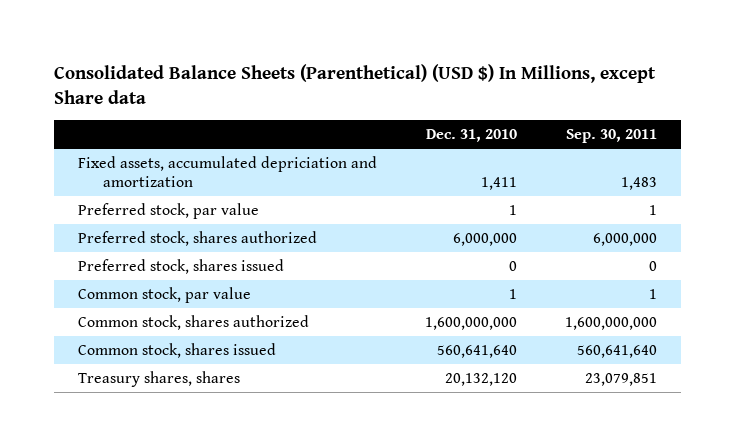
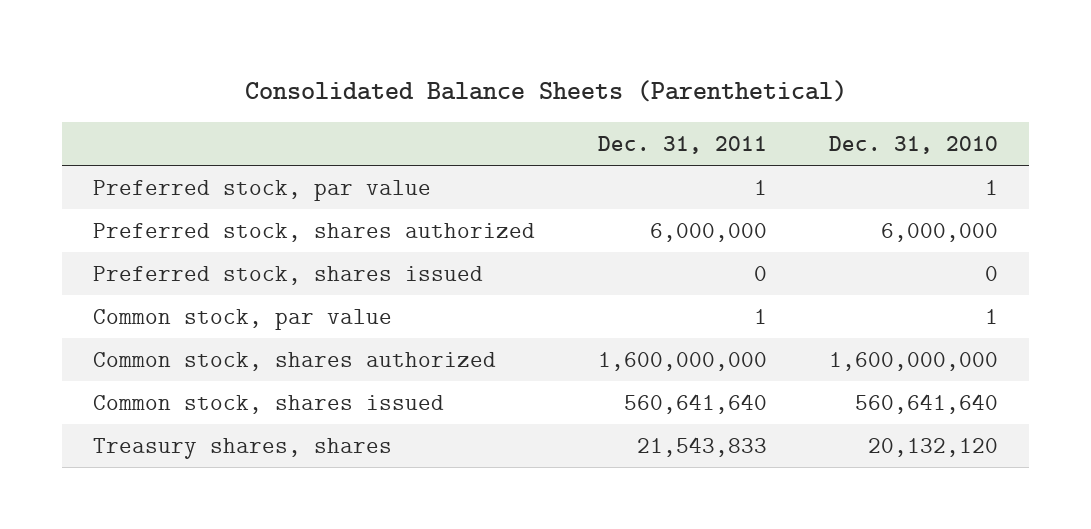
[53,63,656,104] Consolidated Balance Sheets (Parenthetical) (USD $) In Millions, except Share data -> [244,79,847,102] Consolidated Balance Sheets (Parenthetical)
[566,128,658,143] Sep. 30, 2011 -> none
none -> [597,135,767,154] Dec. 31, 2011
[77,156,377,188] Fixed assets, accumulated depriciation and amortization -> none

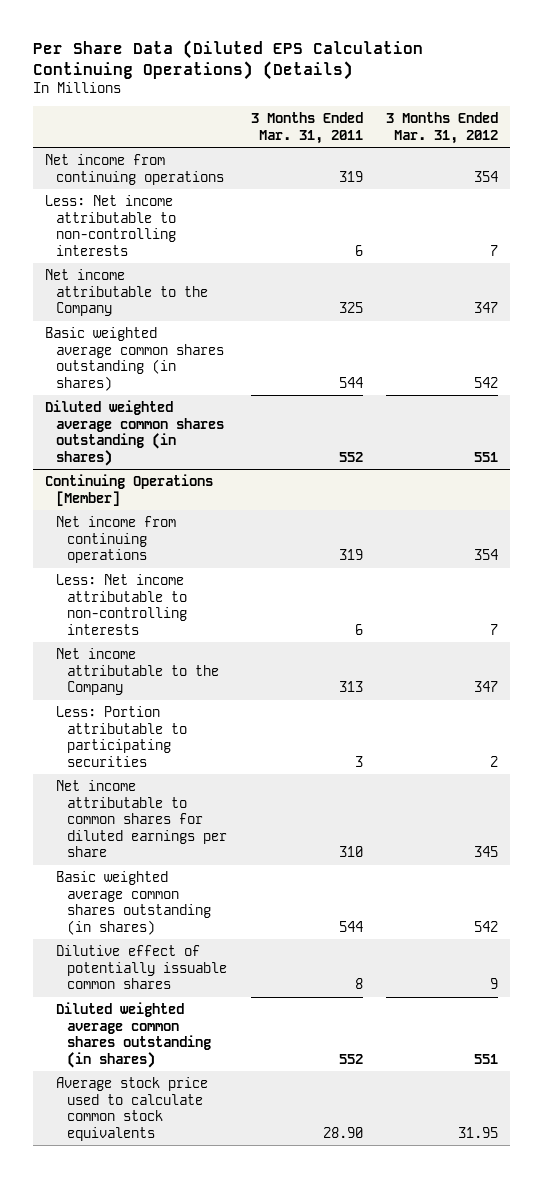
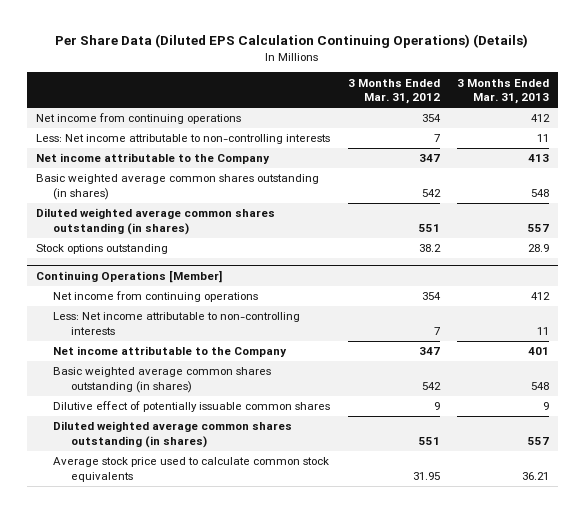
[250,111,363,144] 3 Months Ended Mar. 31, 2011 -> none
none -> [456,78,549,105] 3 Months Ended Mar. 31, 2013
none -> [35,244,168,255] Stock options outstanding
[55,705,188,767] Less: Portion attributable to participating securities -> none
[55,779,228,858] Net income attributable to common shares for diluted earnings per share -> none

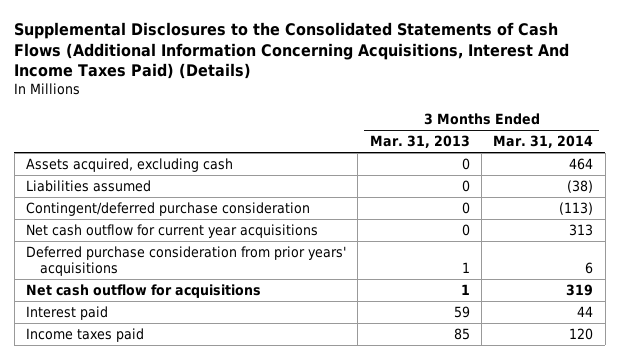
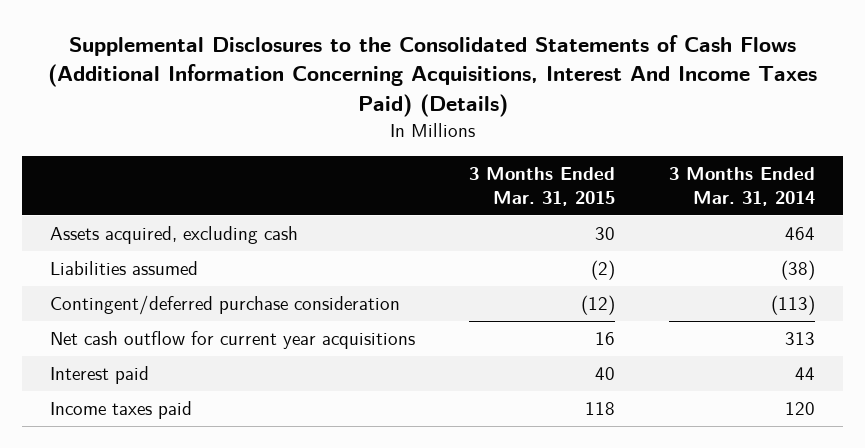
[369,135,470,149] Mar. 31, 2013 -> none
none -> [469,166,616,206] 3 Months Ended Mar. 31, 2015
[25,246,346,276] Deferred purchase consideration from prior years' acquisitions -> none
[25,284,261,299] Net cash outflow for acquisitions -> none

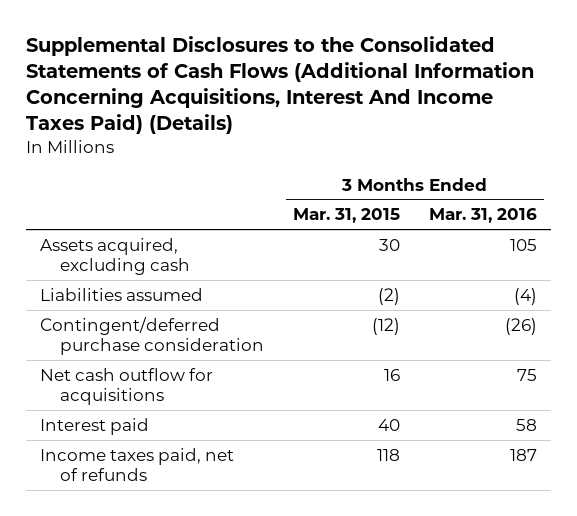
[669,166,816,206] 3 Months Ended Mar. 31, 2014 -> none
none -> [428,208,537,224] Mar. 31, 2016
[49,331,415,350] Net cash outflow for current year acquisitions -> [40,367,214,406] Net cash outflow for acquisitions
[49,401,192,420] Income taxes paid -> [40,447,235,482] Income taxes paid, net of refunds

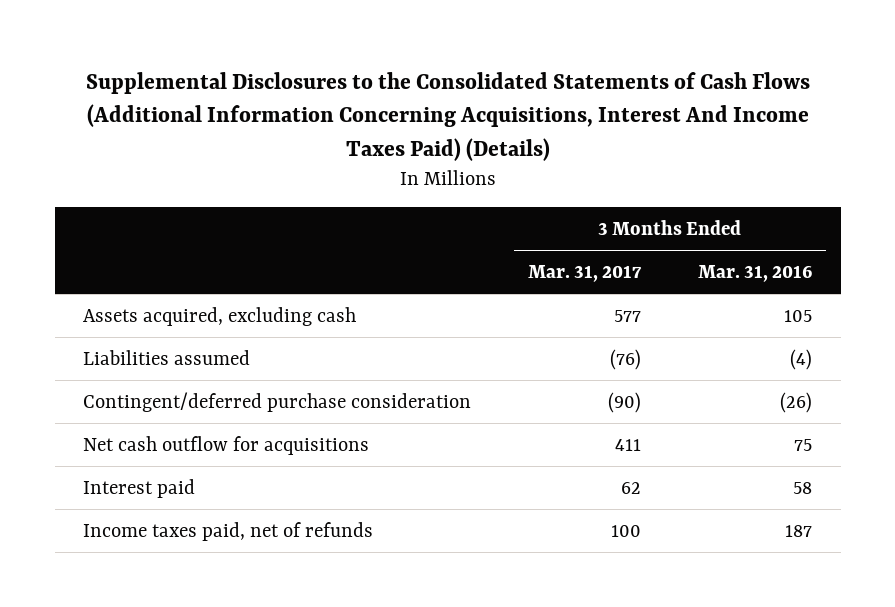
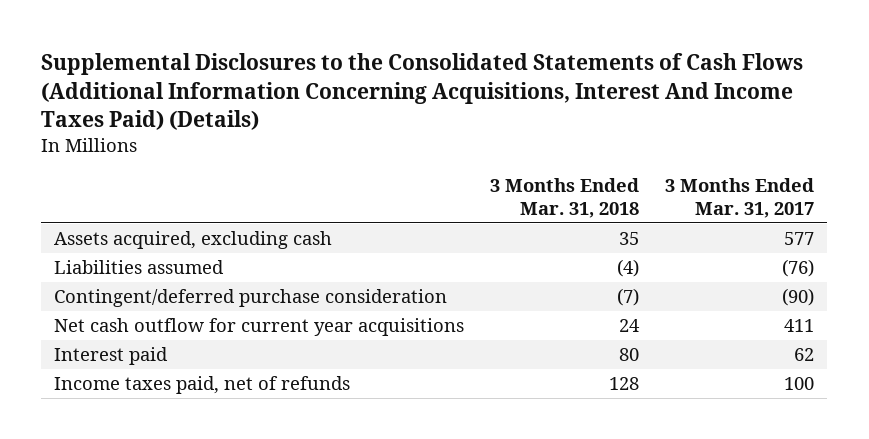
[698,265,813,283] Mar. 31, 2016 -> none
none -> [490,177,640,218] 3 Months Ended Mar. 31, 2018
[83,435,370,455] Net cash outflow for acquisitions -> [54,318,465,337] Net cash outflow for current year acquisitions

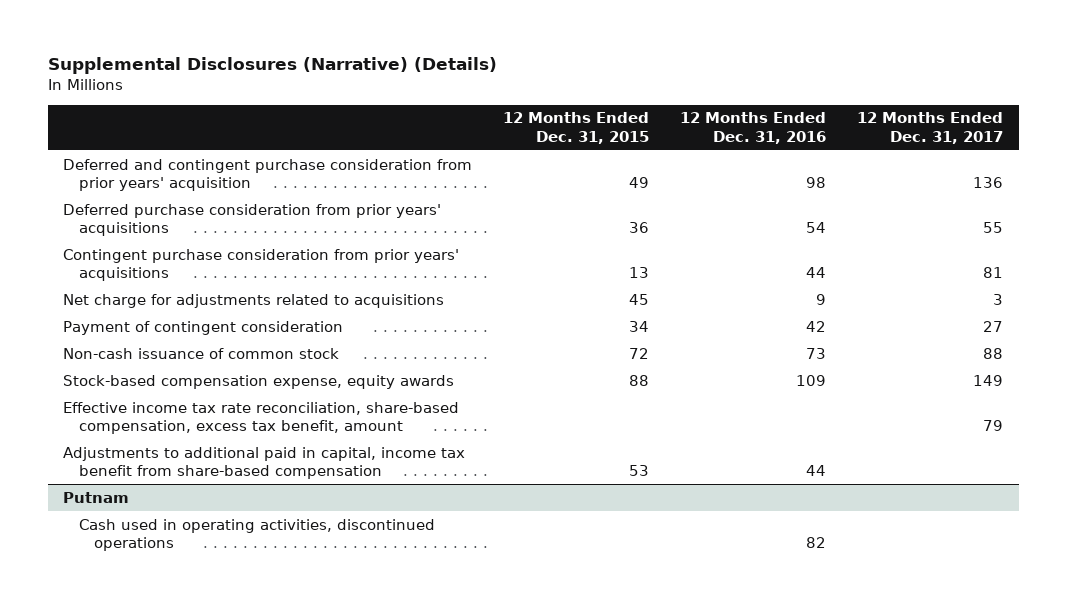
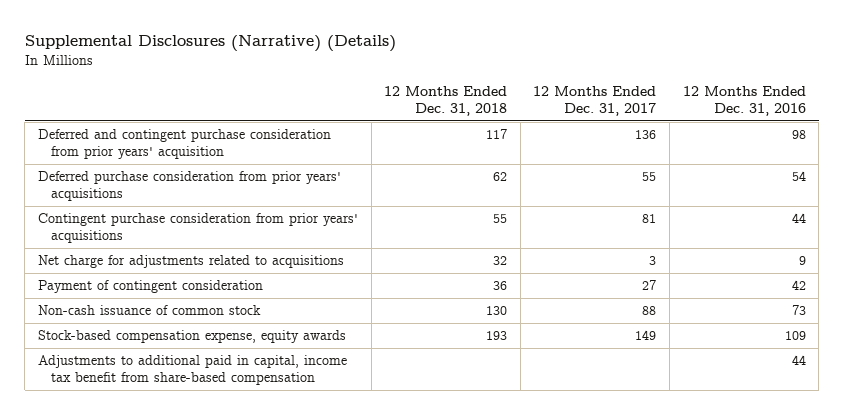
[503,112,650,144] 12 Months Ended Dec. 31, 2015 -> none
none -> [384,85,508,116] 12 Months Ended Dec. 31, 2018
[63,401,460,435] Effective income tax rate reconciliation, share-based compensation, excess tax benefit, amount -> none
[63,491,130,503] Putnam -> none
[78,518,435,552] Cash used in operating activities, discontinued operations -> none

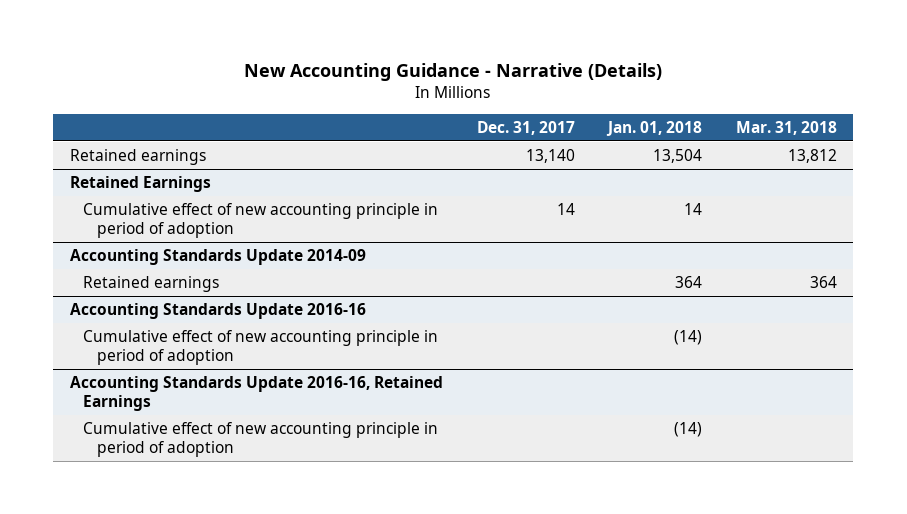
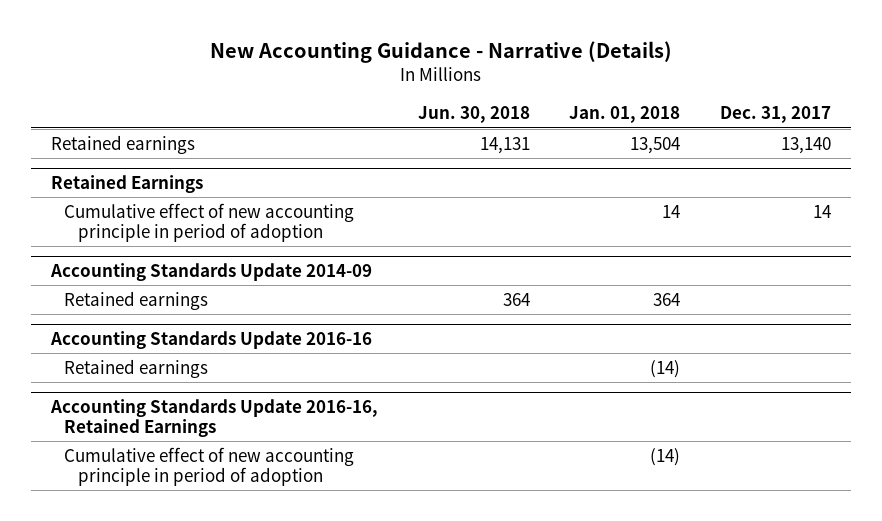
[735,120,837,135] Mar. 31, 2018 -> none
none -> [417,106,530,124] Jun. 30, 2018
[83,330,439,366] Cumulative effect of new accounting principle in period of adoption -> none
none -> [64,358,209,378] Retained earnings

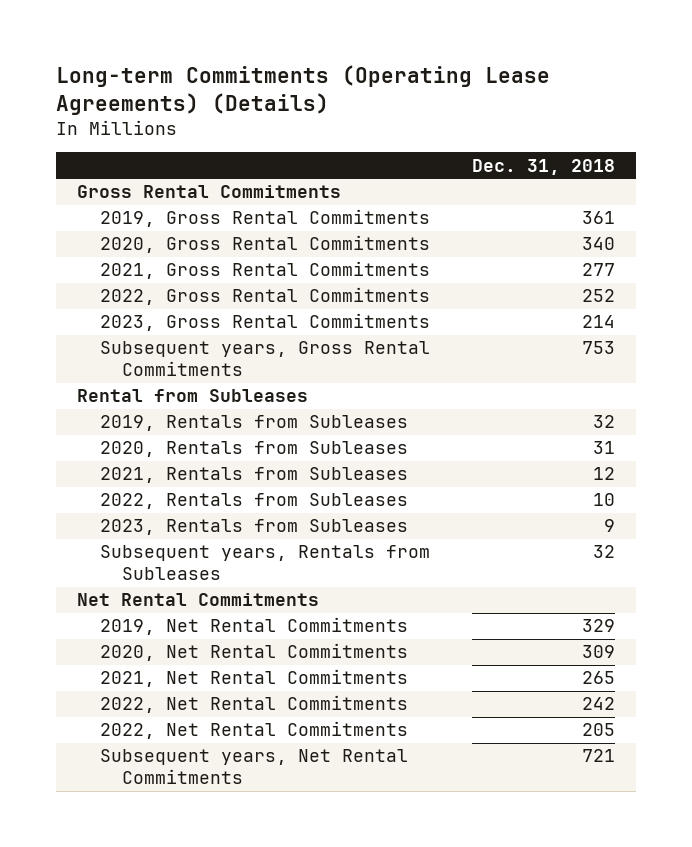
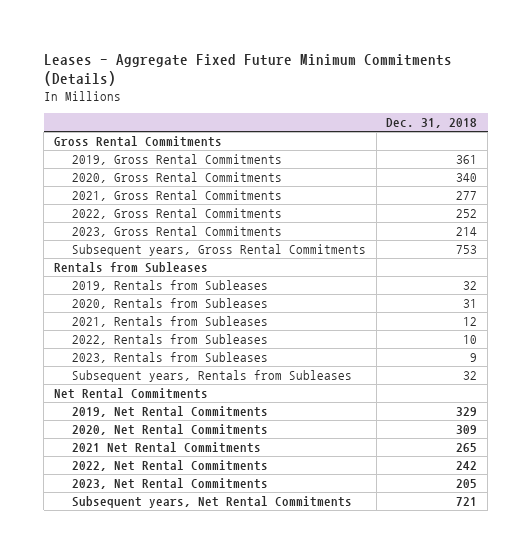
[55,65,550,115] Long-term Commitments (Operating Lease Agreements) (Details) -> [43,53,452,87] Leases - Aggregate Fixed Future Minimum Commitments (Details)
[76,389,308,403] Rental from Subleases -> [54,262,209,274] Rentals from Subleases
[99,669,408,688] 2021, Net Rental Commitments -> [71,442,261,454] 2021 Net Rental Commitments
[99,721,408,740] 2022, Net Rental Commitments -> [71,478,268,490] 2023, Net Rental Commitments

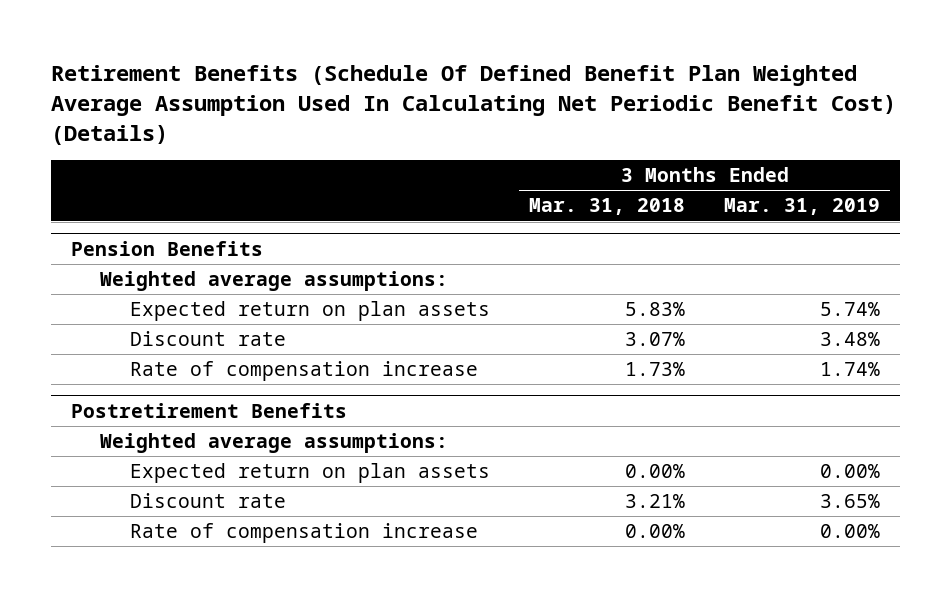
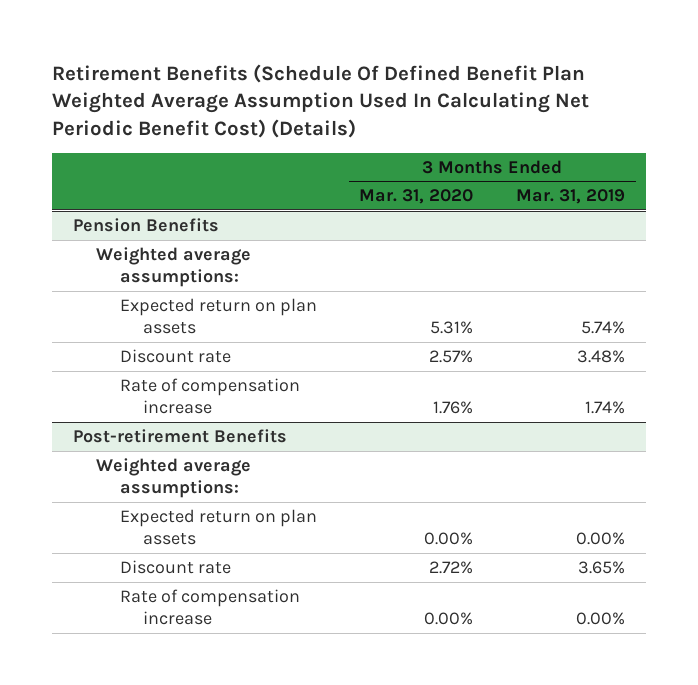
[529,198,686,216] Mar. 31, 2018 -> none
none -> [359,189,474,205] Mar. 31, 2020
[70,402,347,418] Postretirement Benefits -> [73,428,288,443] Post-retirement Benefits

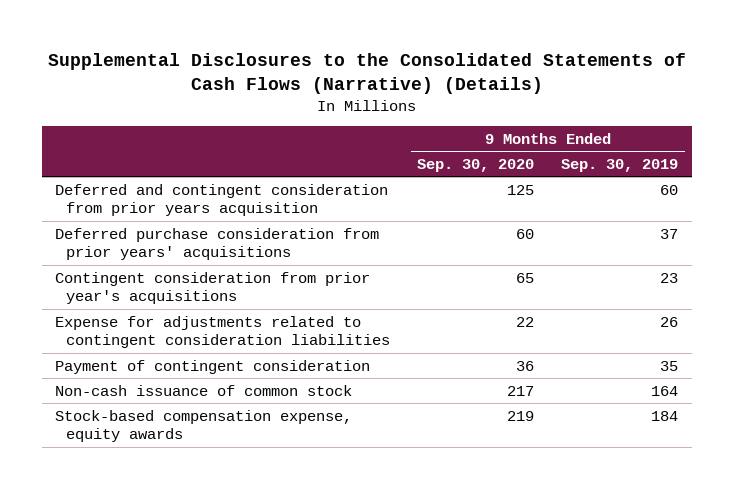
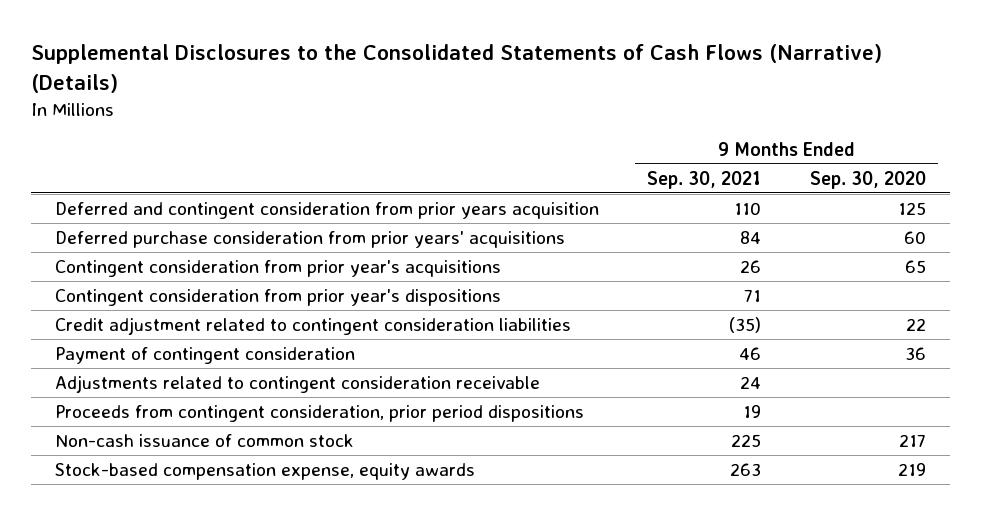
[561,158,679,172] Sep. 30, 2019 -> none
none -> [647,170,762,189] Sep. 30, 2021
none -> [54,288,501,306] Contingent consideration from prior year's dispositions
[55,315,391,349] Expense for adjustments related to contingent consideration liabilities -> [54,316,571,335] Credit adjustment related to contingent consideration liabilities
none -> [54,374,540,393] Adjustments related to contingent consideration receivable
none -> [54,404,584,422] Proceeds from contingent consideration, prior period dispositions

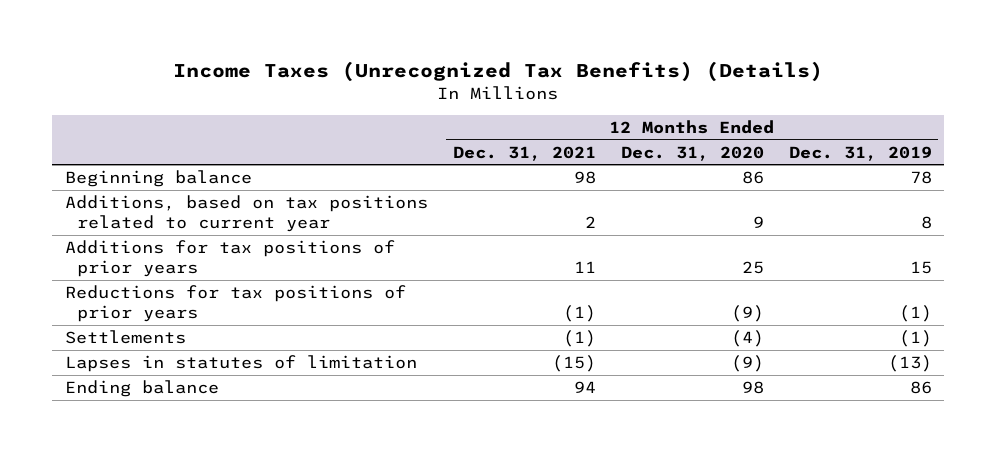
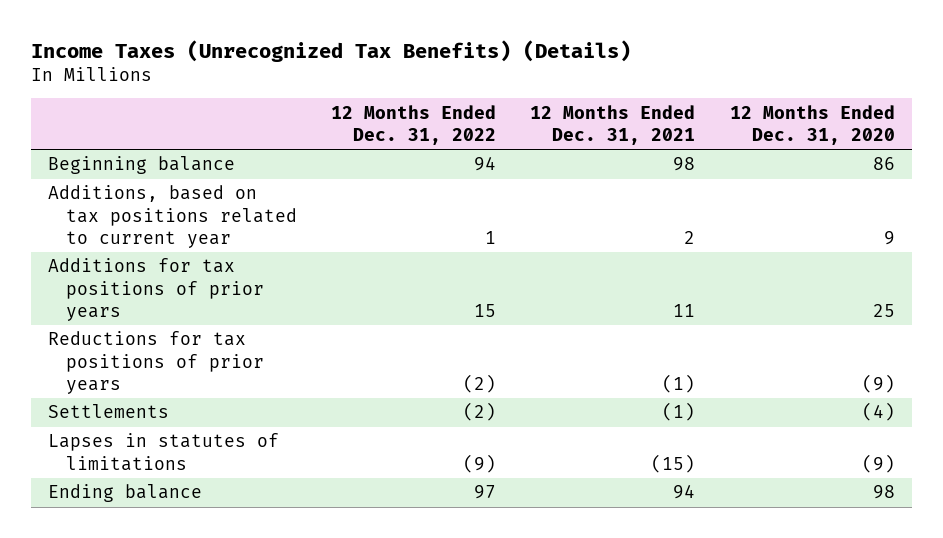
[788,145,932,161] Dec. 31, 2019 -> none
none -> [330,104,496,146] 12 Months Ended Dec. 31, 2022
[64,354,417,372] Lapses in statutes of limitation -> [48,433,280,471] Lapses in statutes of limitations

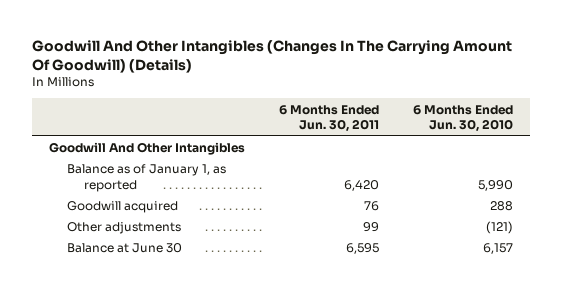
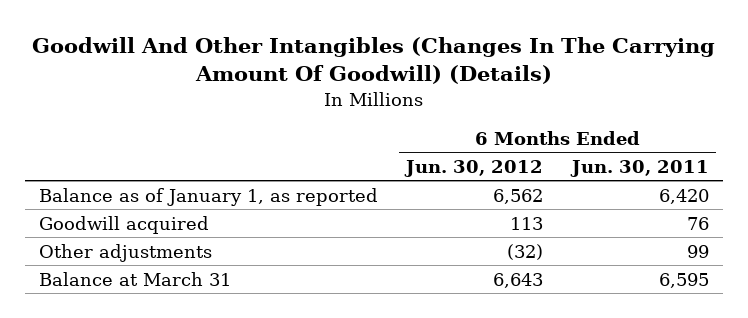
[412,104,513,133] 6 Months Ended Jun. 30, 2010 -> none
none -> [404,159,544,177] Jun. 30, 2012
[49,142,246,156] Goodwill And Other Intangibles -> none
[66,243,182,254] Balance at June 30 -> [38,271,231,286] Balance at March 31

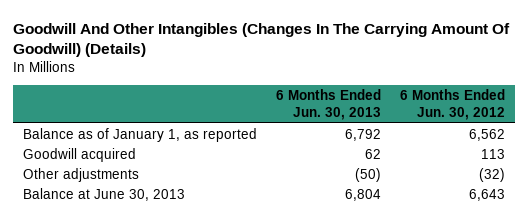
[570,159,710,177] Jun. 30, 2011 -> none
none -> [276,89,382,121] 6 Months Ended Jun. 30, 2013
[38,271,231,286] Balance at March 31 -> [22,187,185,201] Balance at June 30, 2013

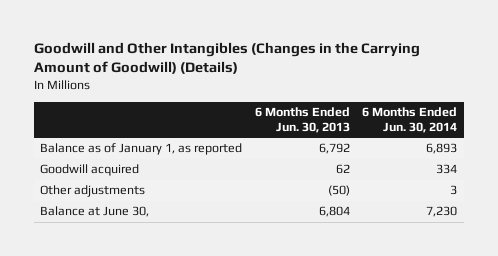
[13,22,511,58] Goodwill And Other Intangibles (Changes In The Carrying Amount Of Goodwill) (Details) -> [33,42,420,75] Goodwill and Other Intangibles (Changes in the Carrying Amount of Goodwill) (Details)
[400,89,506,121] 6 Months Ended Jun. 30, 2012 -> none
none -> [362,107,458,134] 6 Months Ended Jun. 30, 2014
[22,187,185,201] Balance at June 30, 2013 -> [40,206,150,218] Balance at June 30,

